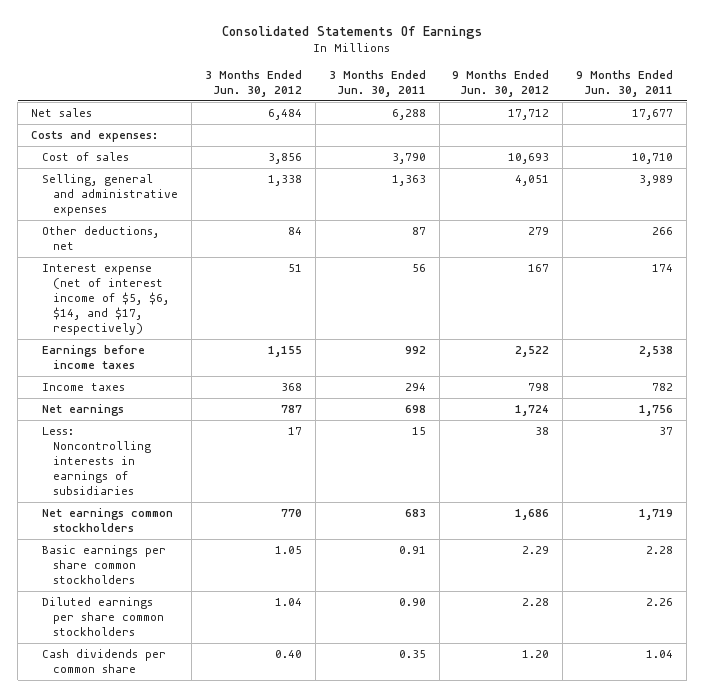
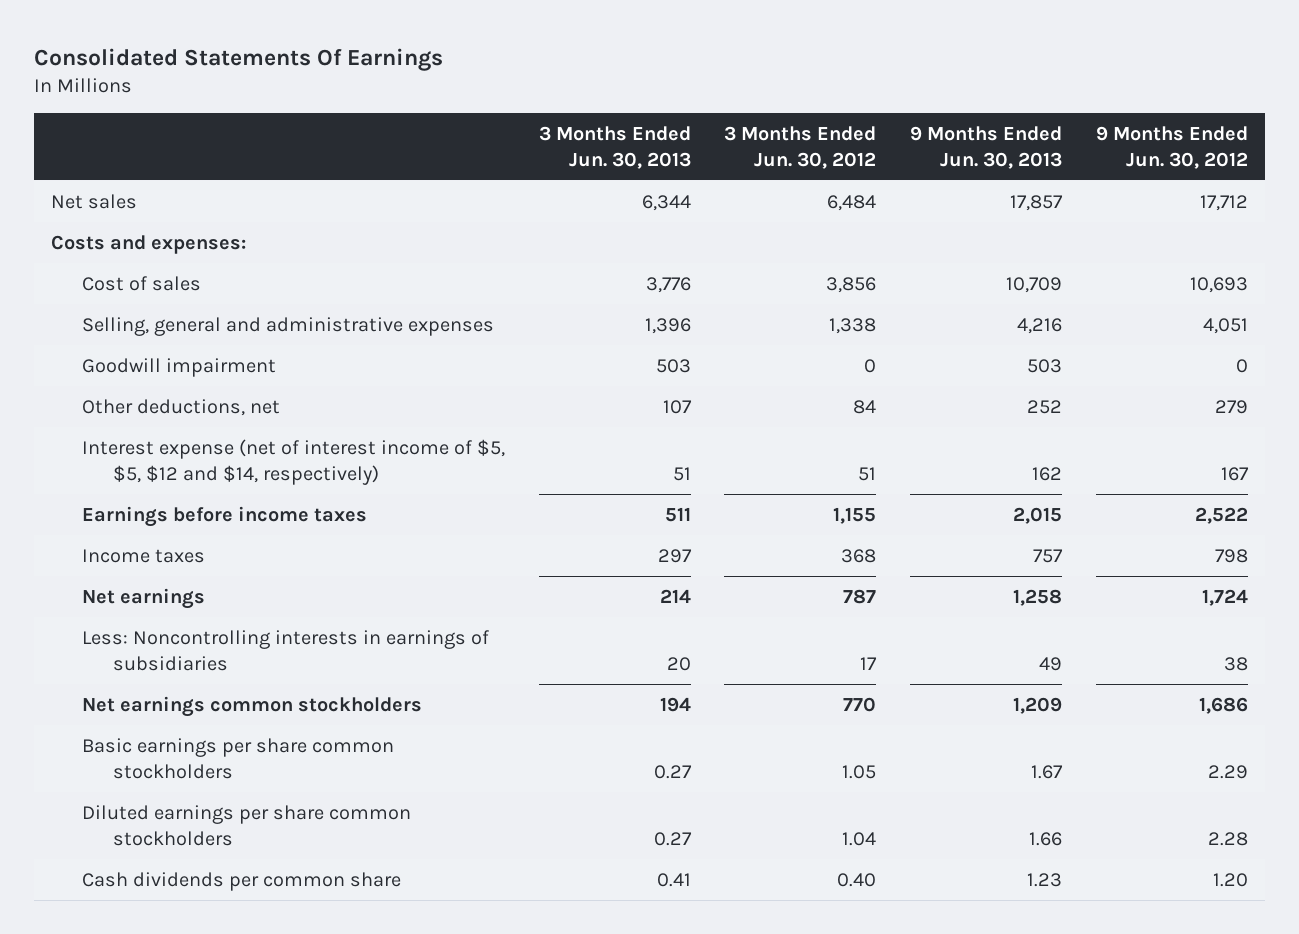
[328,70,426,98] 3 Months Ended Jun. 30, 2011 -> none
[576,70,674,98] 9 Months Ended Jun. 30, 2011 -> none
none -> [538,125,691,169] 3 Months Ended Jun. 30, 2013
none -> [910,125,1063,169] 9 Months Ended Jun. 30, 2013
none -> [81,357,276,377] Goodwill impairment
[42,263,170,336] Interest expense (net of interest income of $5, $6, $14, and $17, respectively) -> [81,438,505,486] Interest expense (net of interest income of $5, $5, $12 and $14, respectively)

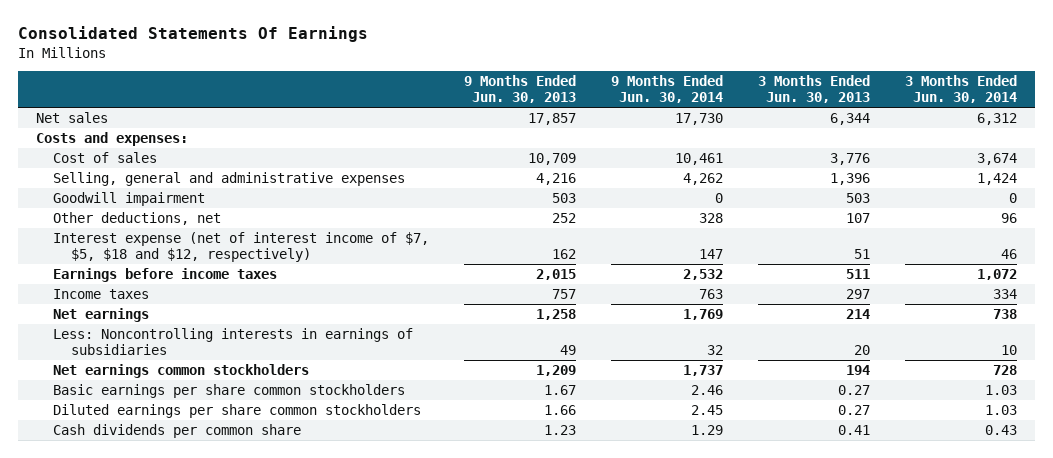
[724,125,877,169] 3 Months Ended Jun. 30, 2012 -> none
[1096,125,1249,169] 9 Months Ended Jun. 30, 2012 -> none
none -> [611,75,724,104] 9 Months Ended Jun. 30, 2014
none -> [905,75,1018,104] 3 Months Ended Jun. 30, 2014
[81,438,505,486] Interest expense (net of interest income of $5, $5, $12 and $14, respectively) -> [53,232,430,263] Interest expense (net of interest income of $7, $5, $18 and $12, respectively)

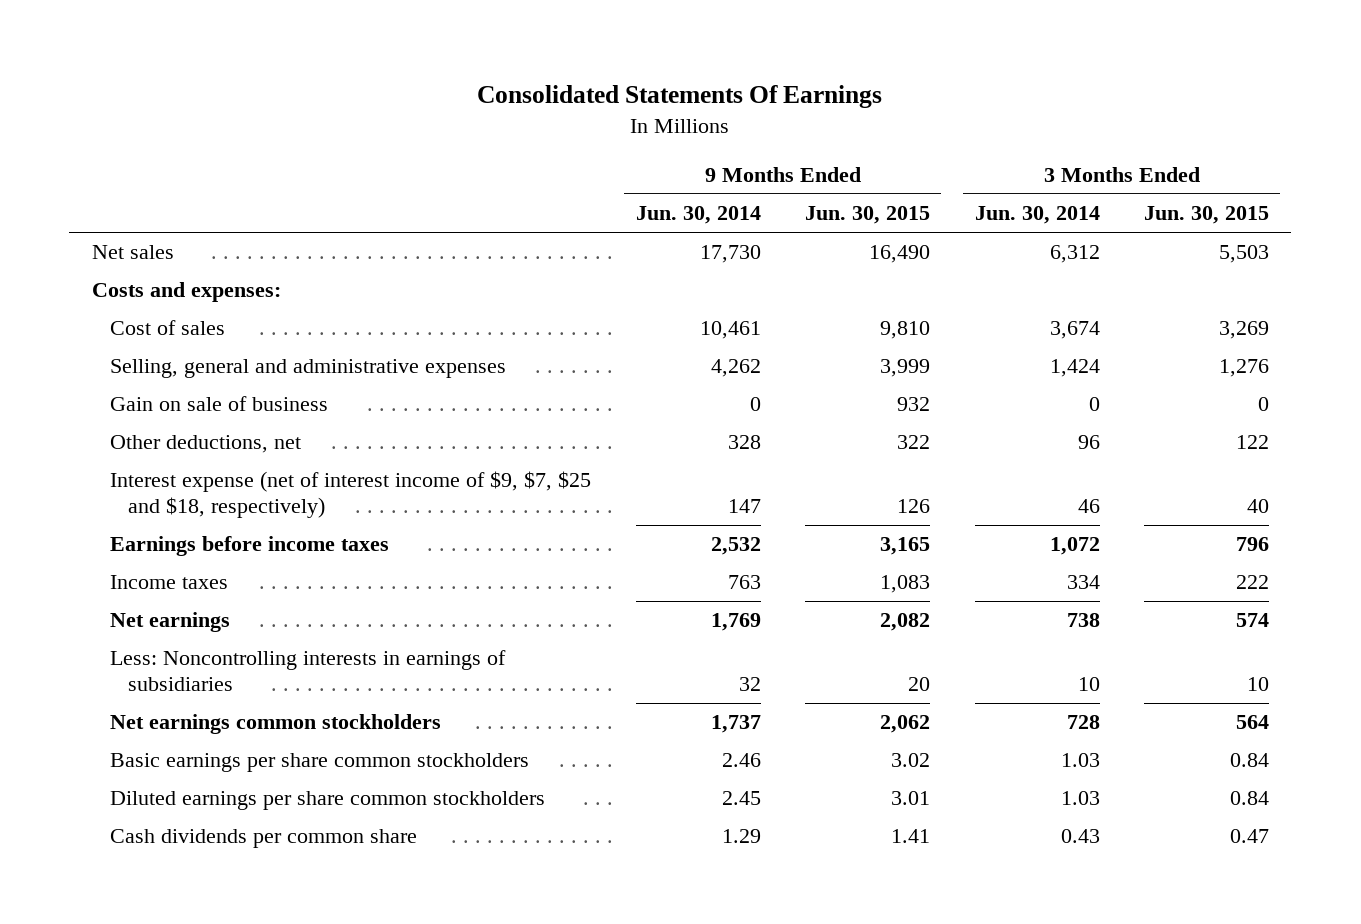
[464,75,577,104] 9 Months Ended Jun. 30, 2013 -> none
[758,75,871,104] 3 Months Ended Jun. 30, 2013 -> none
none -> [805,206,931,225] Jun. 30, 2015
none -> [1144,206,1270,225] Jun. 30, 2015
[53,192,206,207] Goodwill impairment -> none
none -> [110,396,329,412] Gain on sale of business
[53,232,430,263] Interest expense (net of interest income of $7, $5, $18 and $12, respectively) -> [110,471,592,519] Interest expense (net of interest income of $9, $7, $25 and $18, respectively)

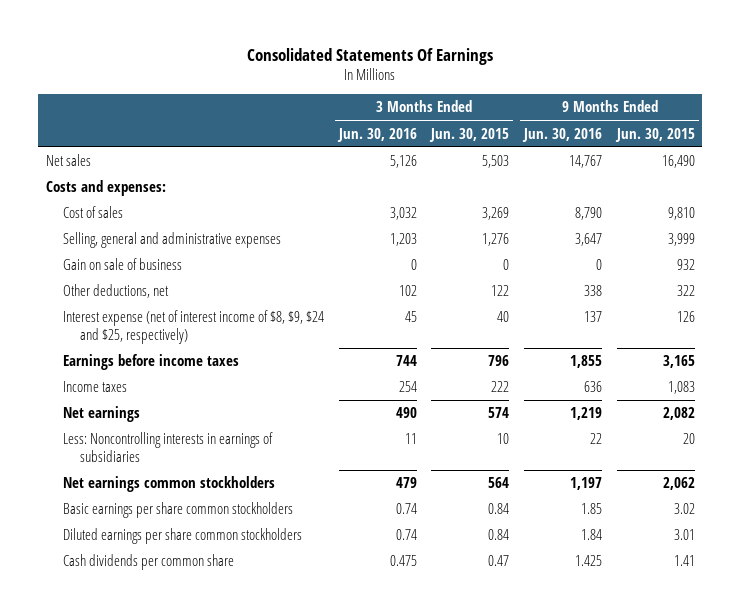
[635,206,761,225] Jun. 30, 2014 -> none
[974,206,1100,225] Jun. 30, 2014 -> none
none -> [336,127,417,142] Jun. 30, 2016
none -> [522,127,603,142] Jun. 30, 2016
[110,471,592,519] Interest expense (net of interest income of $9, $7, $25 and $18, respectively) -> [62,310,324,344] Interest expense (net of interest income of $8, $9, $24 and $25, respectively)

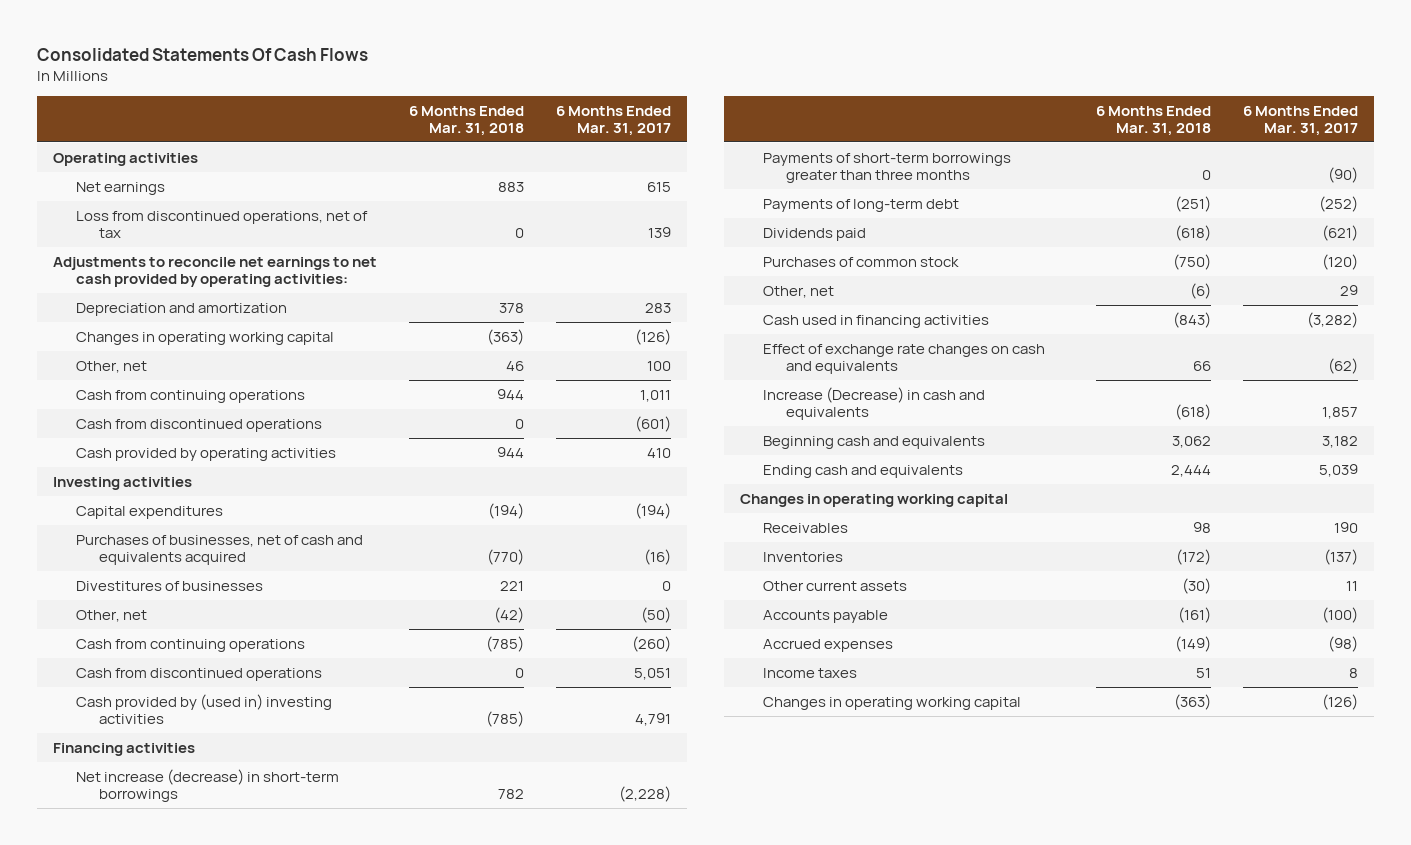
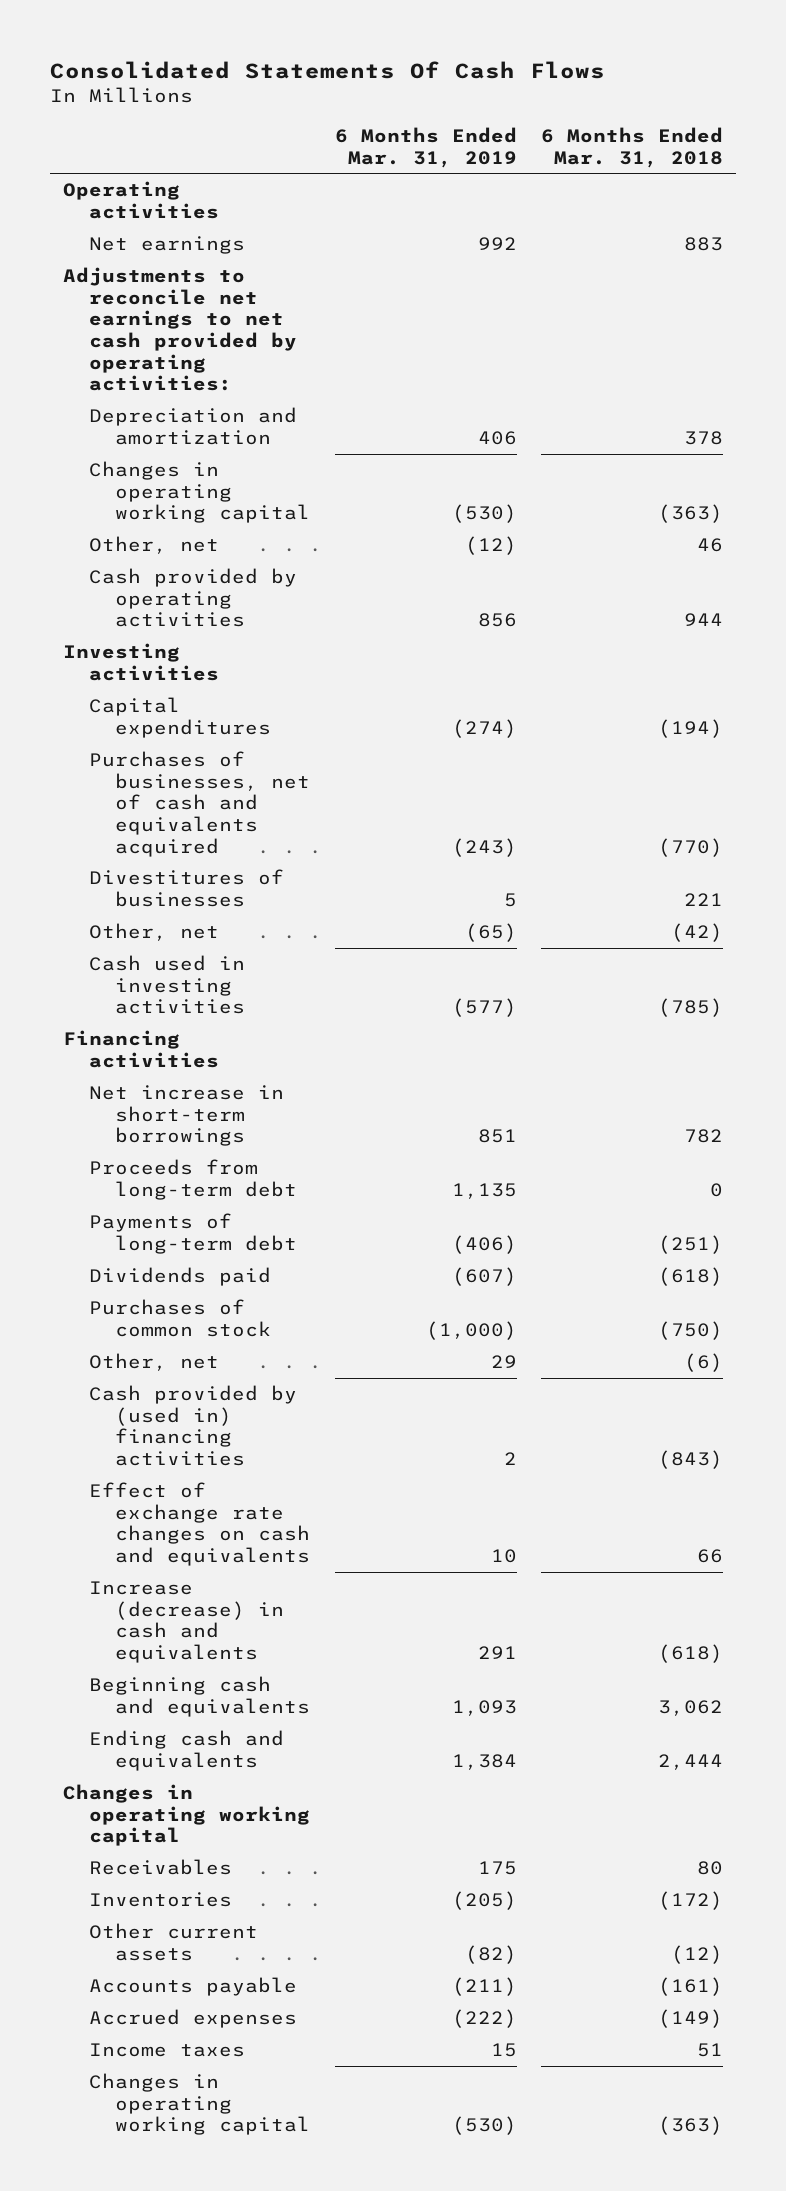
[555,105,671,137] 6 Months Ended Mar. 31, 2017 -> none
none -> [334,126,517,168] 6 Months Ended Mar. 31, 2019
[76,210,369,239] Loss from discontinued operations, net of tax -> none
[76,389,306,403] Cash from continuing operations -> none
[76,418,323,432] Cash from discontinued operations -> none
[76,638,306,652] Cash from continuing operations -> none
[76,667,323,681] Cash from discontinued operations -> none
[76,693,333,725] Cash provided by (used in) investing activities -> [88,955,246,1015] Cash used in investing activities
[762,152,1011,184] Payments of short-term borrowings greater than three months -> none
[76,768,340,803] Net increase (decrease) in short-term borrowings -> [88,1085,284,1147] Net increase in short-term borrowings
none -> [88,1159,298,1200] Proceeds from long-term debt
[762,314,989,328] Cash used in financing activities -> [88,1385,297,1466] Cash provided by (used in) financing activities
[762,386,985,421] Increase (Decrease) in cash and equivalents -> [88,1581,285,1663] Increase (decrease) in cash and equivalents
[1192,521,1211,533] 98 -> [697,1861,724,1876] 80
[1181,577,1211,594] (30) -> [671,1944,724,1964] (12)

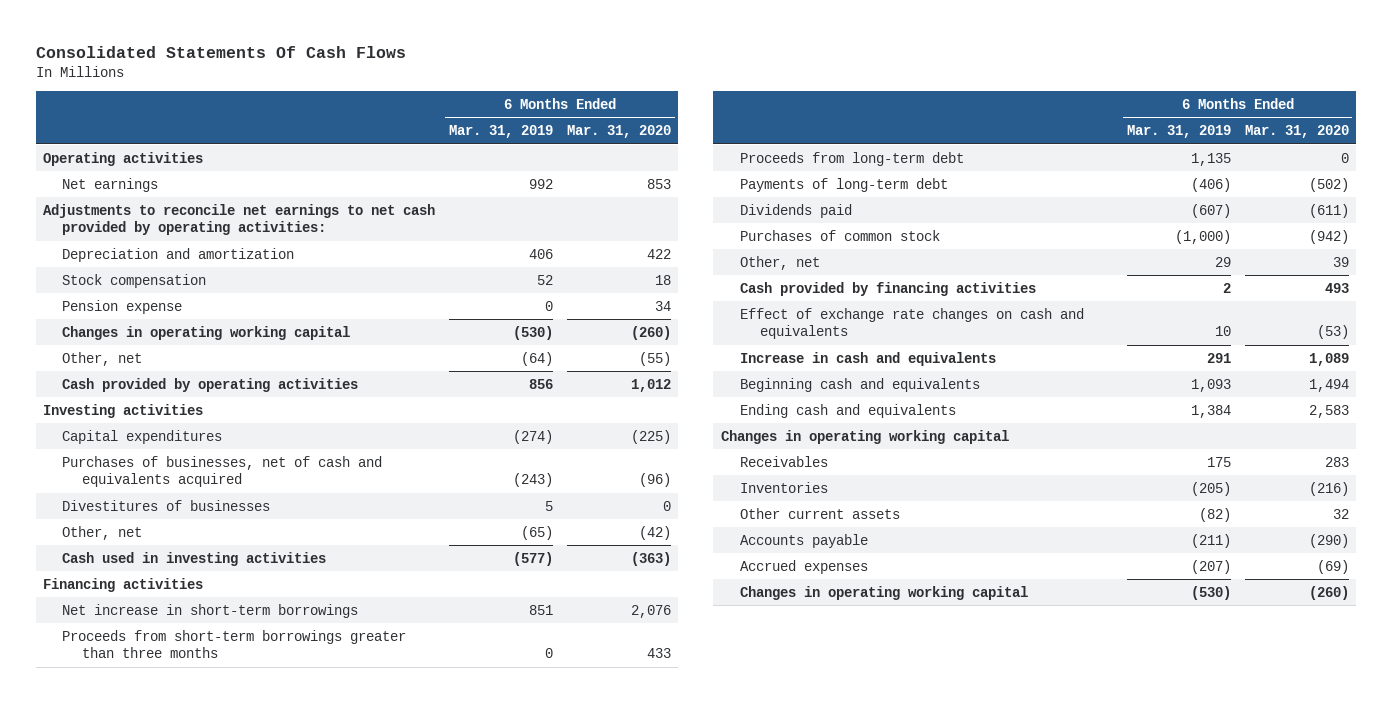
[541,126,724,168] 6 Months Ended Mar. 31, 2018 -> none
none -> [566,125,671,139] Mar. 31, 2020
none -> [62,273,207,288] Stock compensation
none -> [62,299,183,314] Pension expense
[464,536,517,556] (12) -> [520,351,553,366] (64)
none -> [62,629,407,659] Proceeds from short-term borrowings greater than three months
[88,1385,297,1466] Cash provided by (used in) financing activities -> [740,281,1037,296] Cash provided by financing activities
[88,1581,285,1663] Increase (decrease) in cash and equivalents -> [740,351,997,366] Increase in cash and equivalents
[88,2043,245,2058] Income taxes -> none
[451,2009,517,2029] (222) -> [1190,559,1231,574] (207)

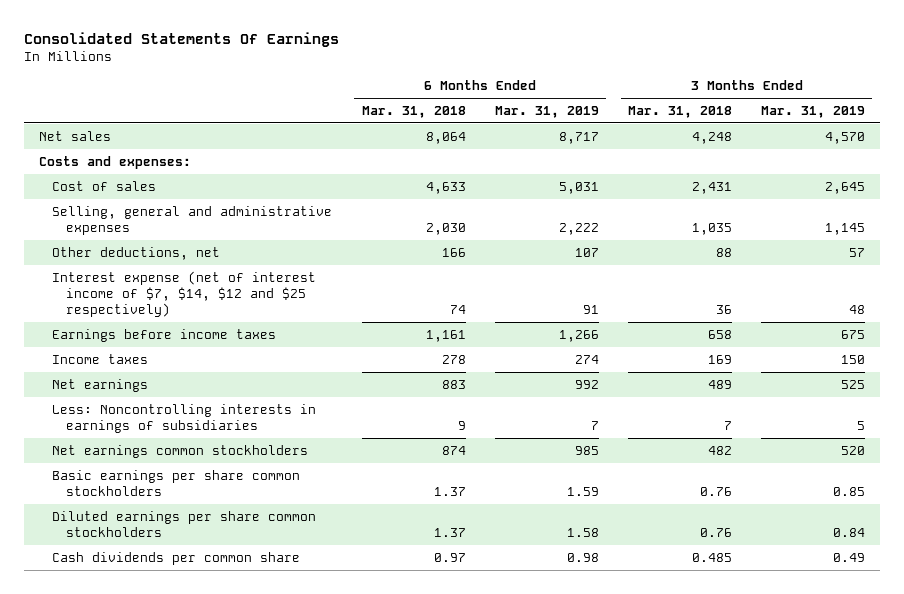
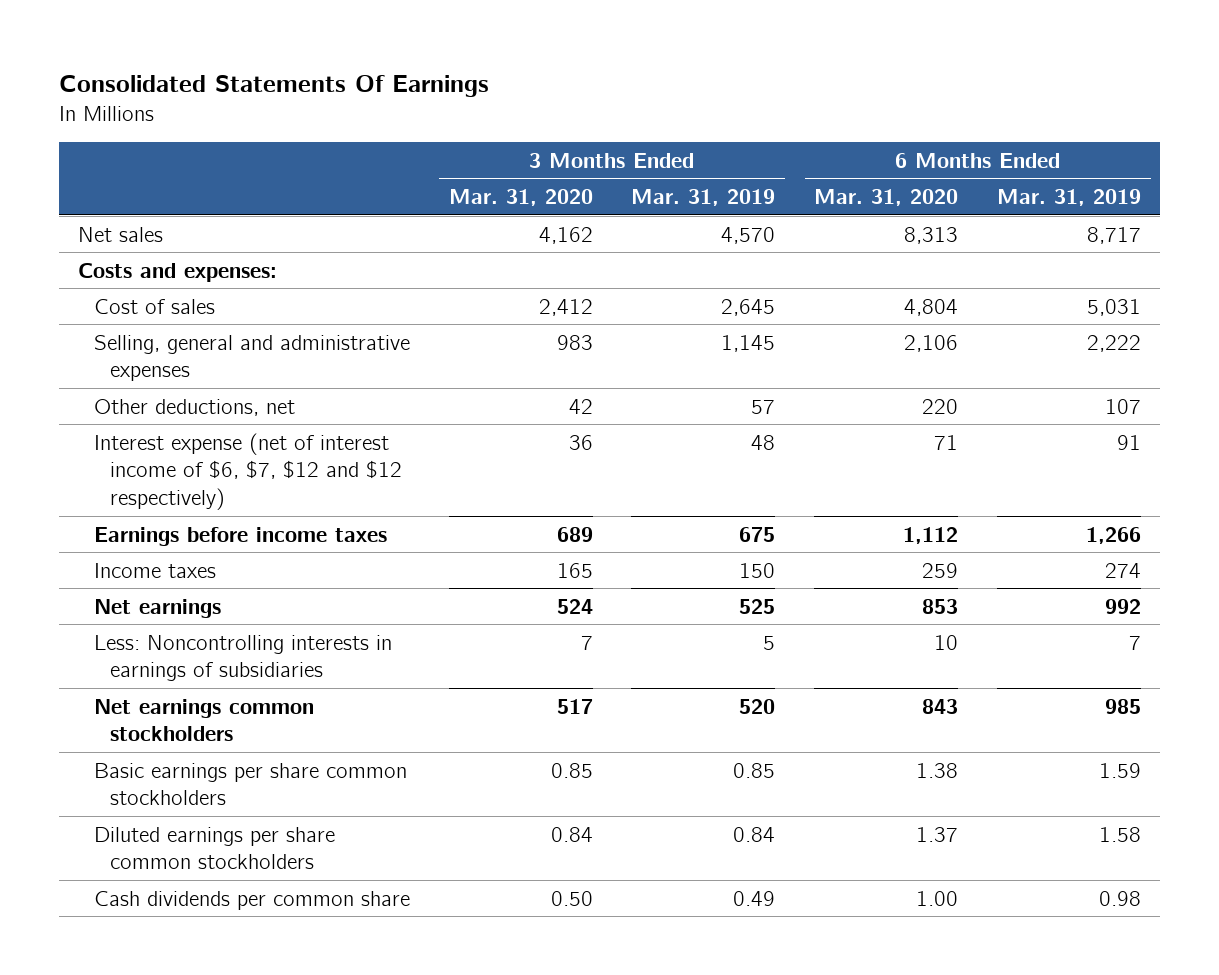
[361,105,466,118] Mar. 31, 2018 -> none
[627,105,732,118] Mar. 31, 2018 -> none
none -> [448,189,593,207] Mar. 31, 2020
none -> [814,189,959,207] Mar. 31, 2020
[52,270,317,317] Interest expense (net of interest income of $7, $14, $12 and $25 respectively) -> [94,432,403,510] Interest expense (net of interest income of $6, $7, $12 and $12 respectively)

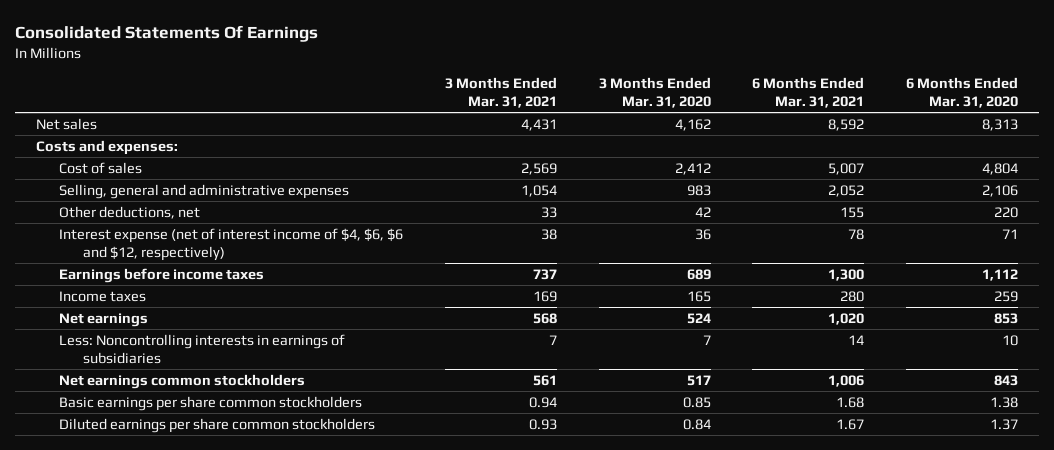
[631,189,776,207] Mar. 31, 2019 -> none
[996,189,1141,207] Mar. 31, 2019 -> none
none -> [444,77,557,108] 3 Months Ended Mar. 31, 2021
none -> [752,77,865,108] 6 Months Ended Mar. 31, 2021
[94,432,403,510] Interest expense (net of interest income of $6, $7, $12 and $12 respectively) -> [59,227,404,261] Interest expense (net of interest income of $4, $6, $6 and $12, respectively)
[94,890,411,910] Cash dividends per common share -> none

